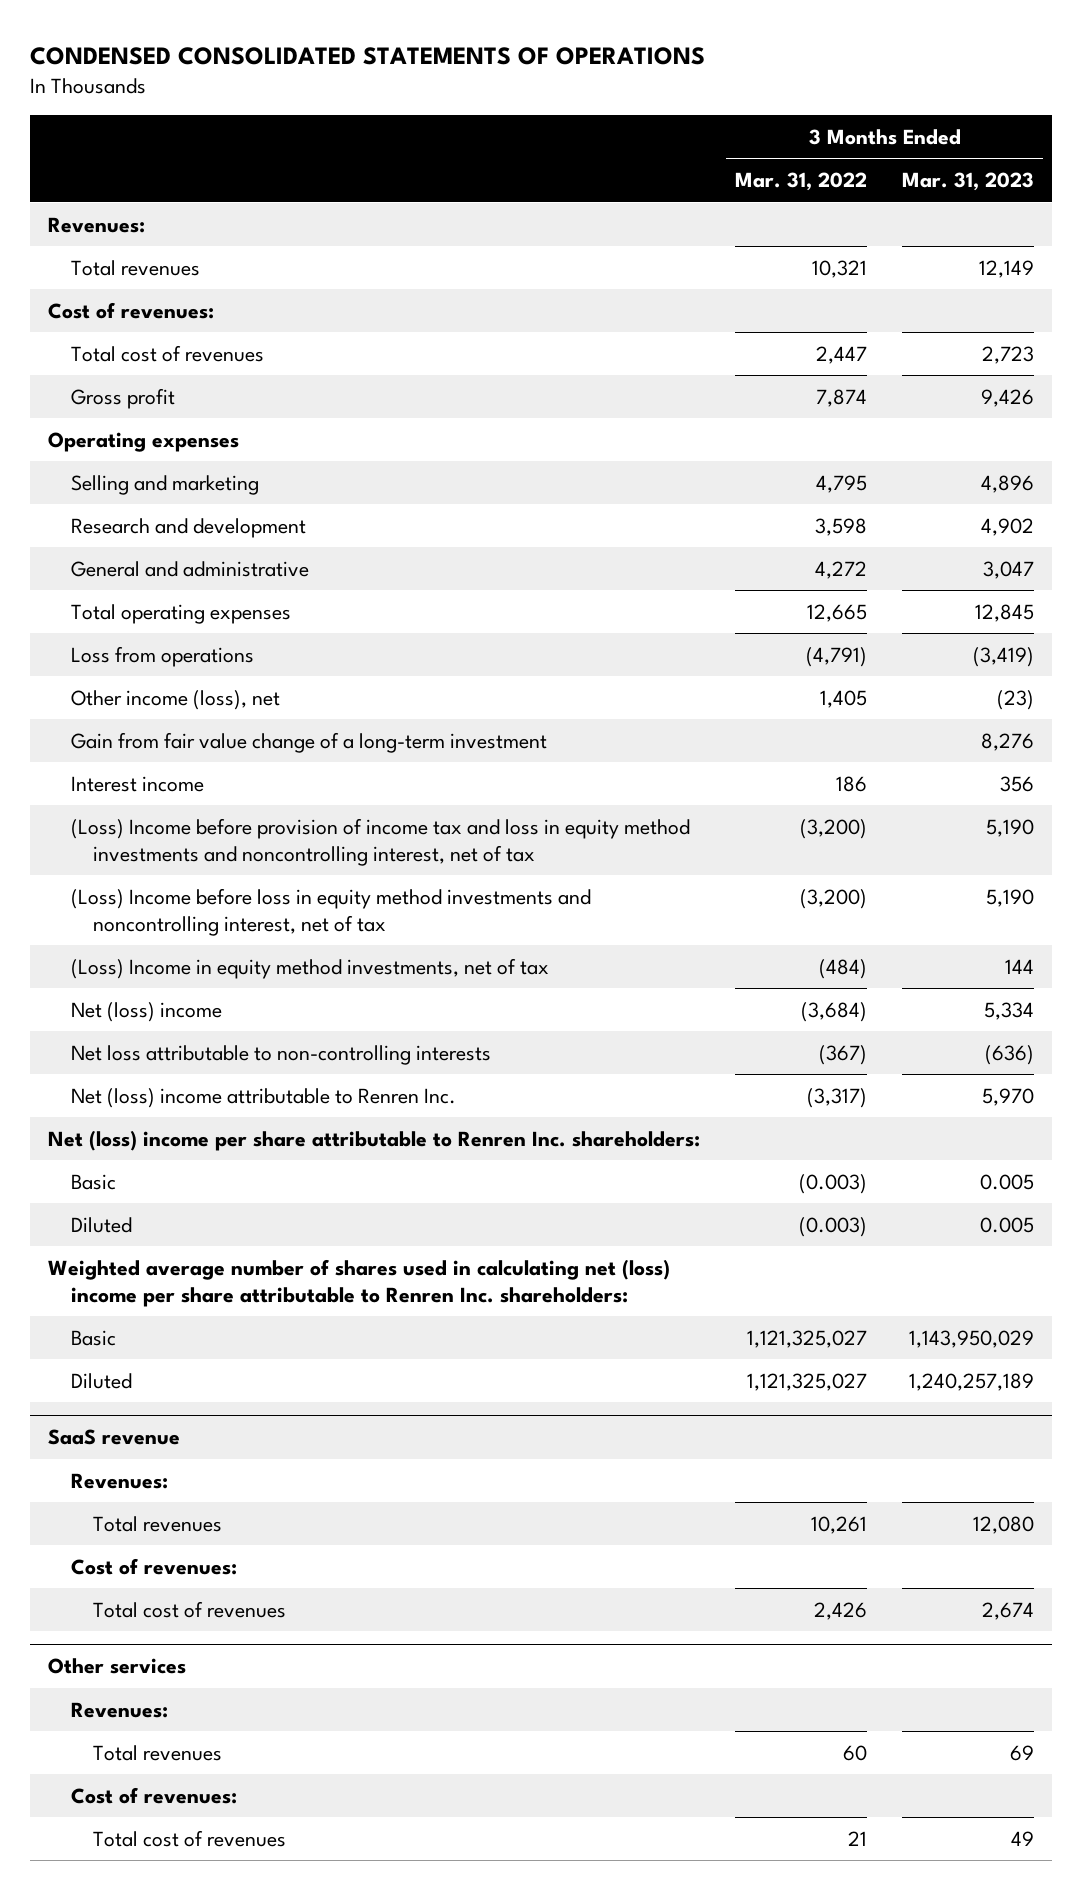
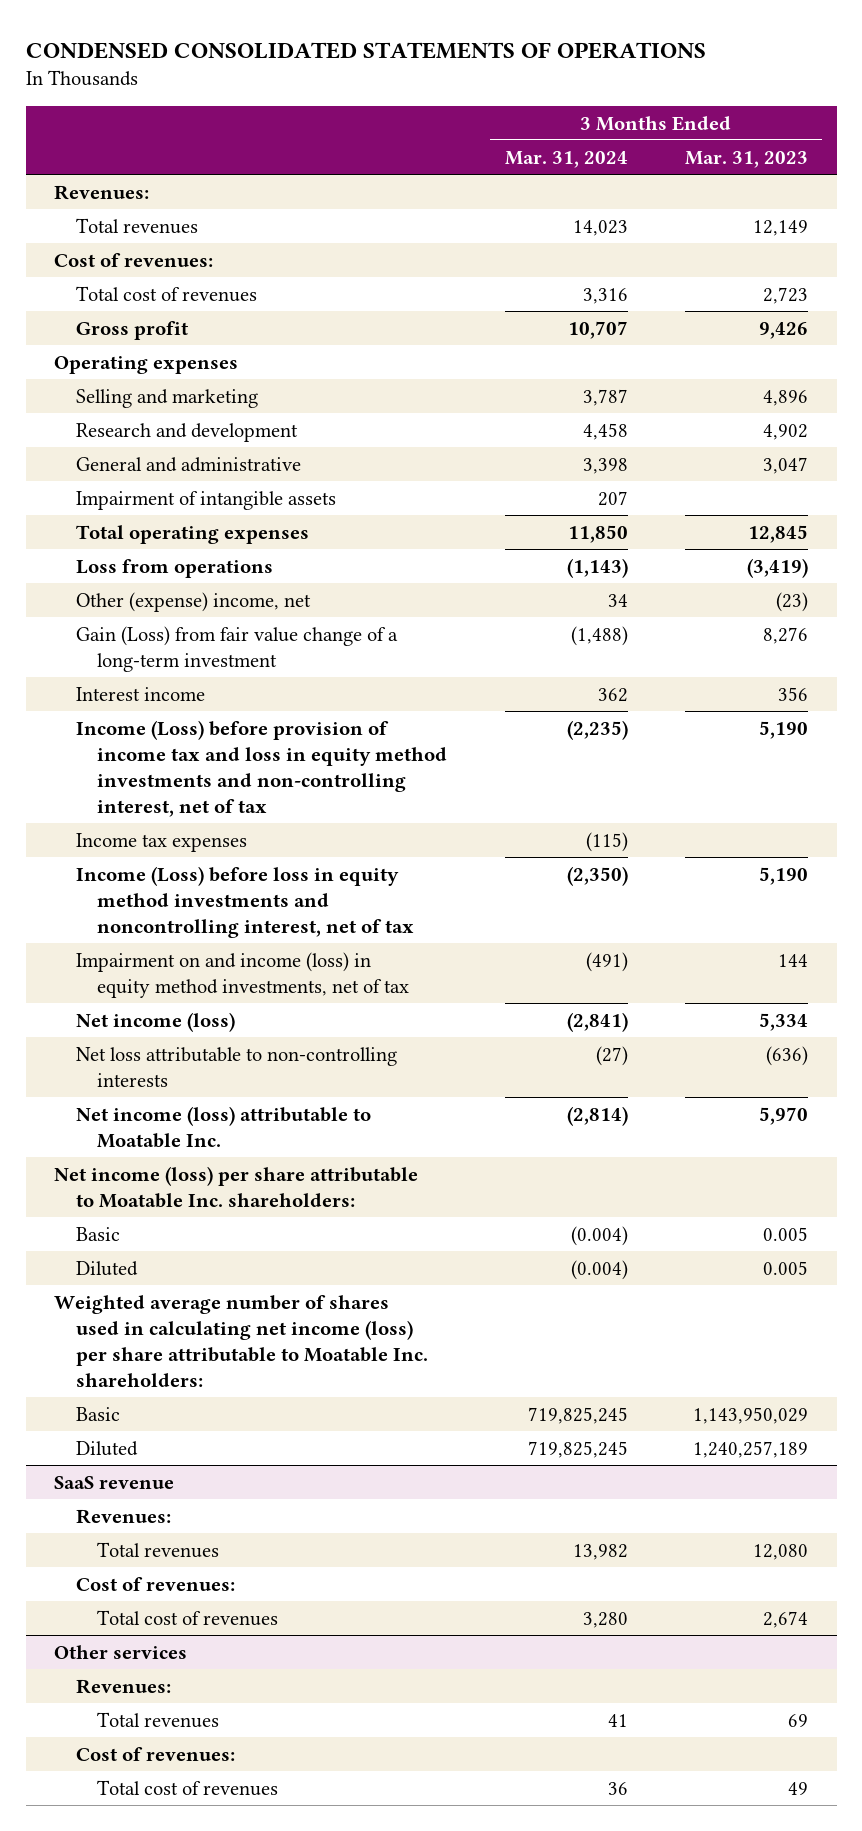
[734,172,867,192] Mar. 31, 2022 -> none
none -> [504,150,628,168] Mar. 31, 2024
none -> [75,490,336,510] Impairment of intangible assets
[70,689,280,710] Other income (loss), net -> [75,591,311,612] Other (expense) income, net
[70,731,547,753] Gain from fair value change of a long-term investment -> [75,625,398,672] Gain (Loss) from fair value change of a long-term investment
[70,817,690,866] (Loss) Income before provision of income tax and loss in equity method investments and noncontrolling interest, net of tax -> [75,719,448,817] Income (Loss) before provision of income tax and loss in equity method investments and non-controlling interest, net of tax
none -> [75,832,247,852] Income tax expenses
[70,887,591,936] (Loss) Income before loss in equity method investments and noncontrolling interest, net of tax -> [75,865,415,938] Income (Loss) before loss in equity method investments and noncontrolling interest, net of tax
[70,957,549,979] (Loss) Income in equity method investments, net of tax -> [75,951,410,998] Impairment on and income (loss) in equity method investments, net of tax
[70,1001,222,1022] Net (loss) income -> [75,1011,235,1032] Net income (loss)
[70,1087,456,1108] Net (loss) income attributable to Renren Inc. -> [75,1105,371,1148] Net income (loss) attributable to Moatable Inc.
[47,1129,700,1151] Net (loss) income per share attributable to Renren Inc. shareholders: -> [54,1165,419,1208] Net income (loss) per share attributable to Moatable Inc. shareholders:
[47,1258,670,1307] Weighted average number of shares used in calculating net (loss) income per share attributable to Renren Inc. shareholders: -> [54,1294,428,1387] Weighted average number of shares used in calculating net income (loss) per share attributable to Moatable Inc. shareholders:

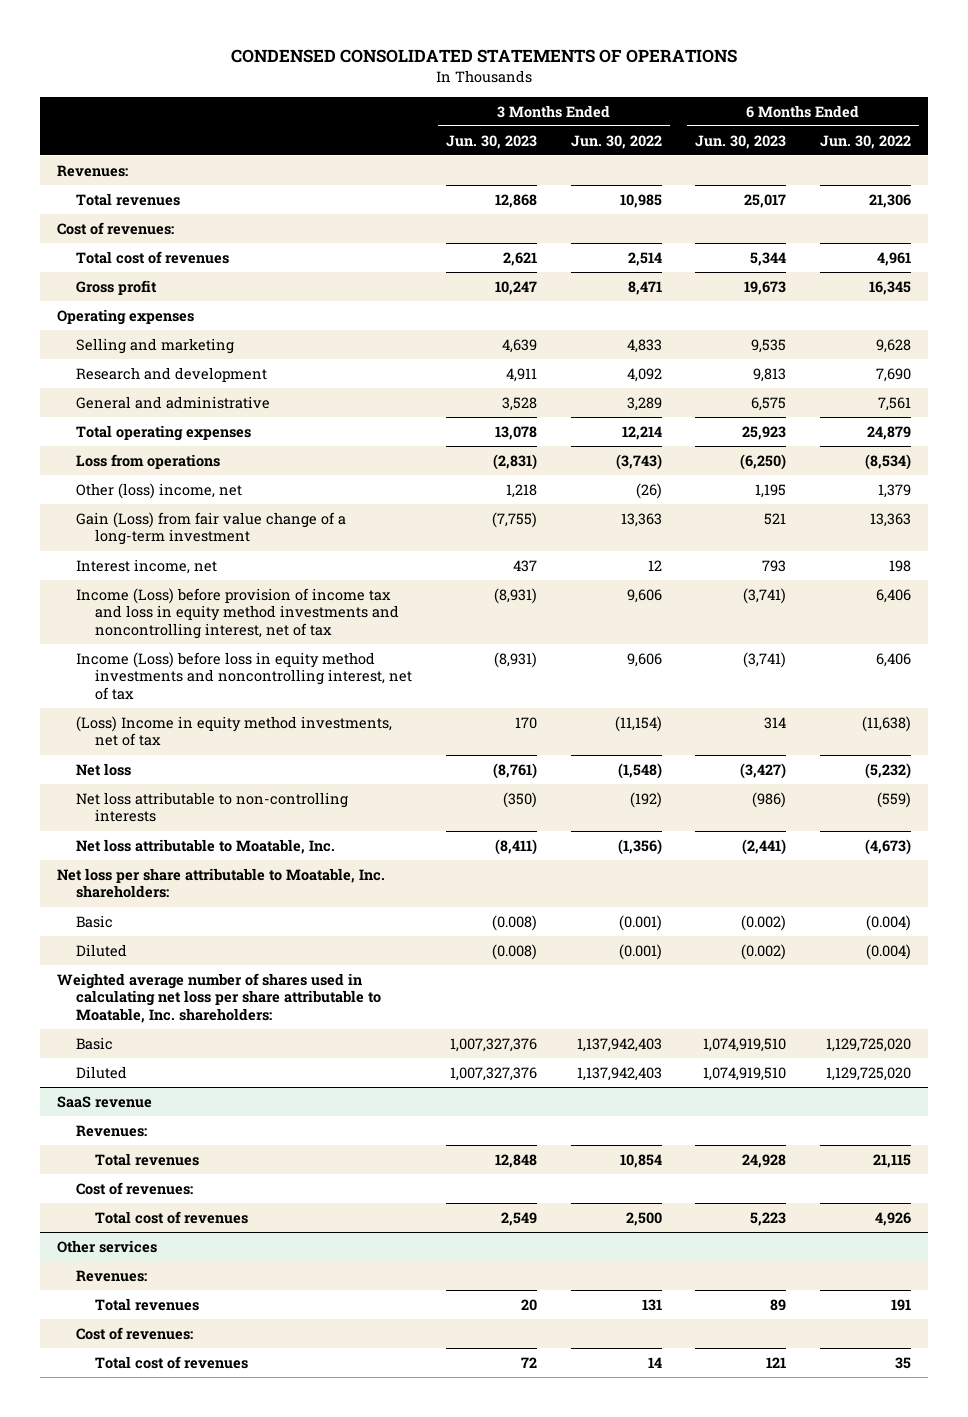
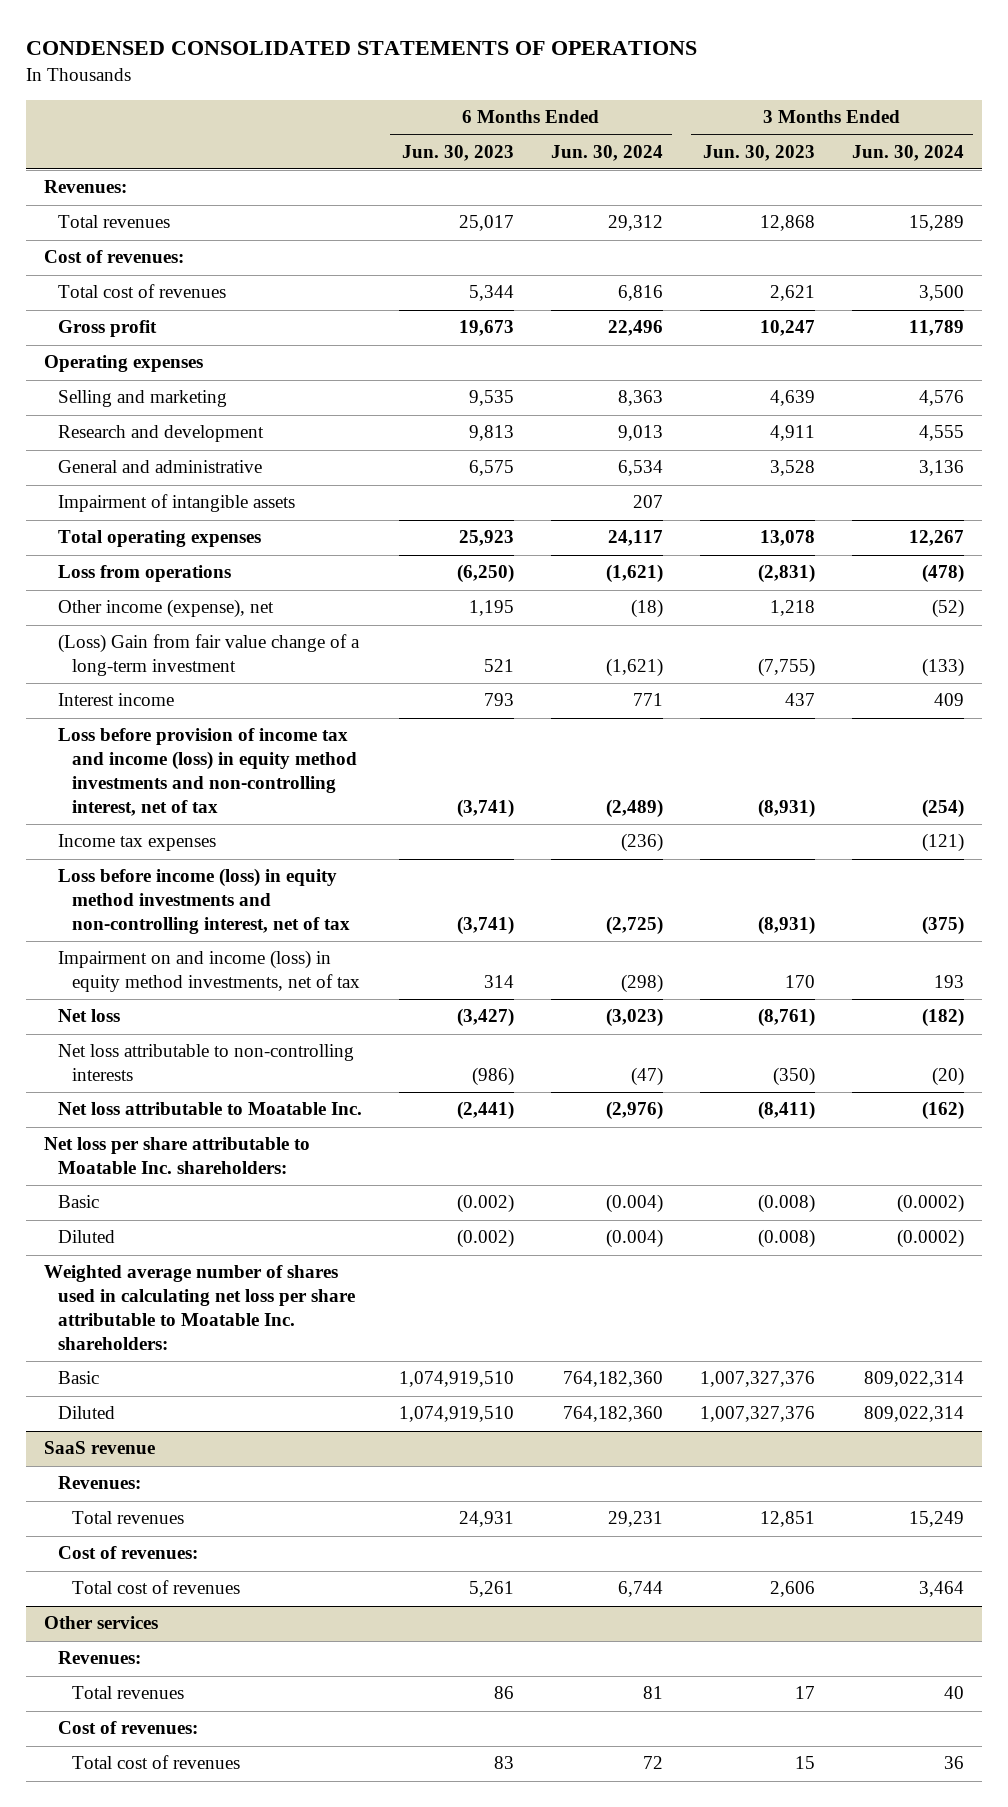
[570,134,662,149] Jun. 30, 2022 -> none
[820,134,912,149] Jun. 30, 2022 -> none
none -> [550,144,663,161] Jun. 30, 2024
none -> [851,144,964,161] Jun. 30, 2024
none -> [58,494,296,513] Impairment of intangible assets
[75,482,242,499] Other (loss) income, net -> [58,599,275,619] Other income (expense), net
[75,511,346,546] Gain (Loss) from fair value change of a long-term investment -> [58,634,361,677] (Loss) Gain from fair value change of a long-term investment
[75,558,217,574] Interest income, net -> [58,693,175,707] Interest income
[75,587,400,640] Income (Loss) before provision of income tax and loss in equity method investments and noncontrolling interest, net of tax -> [58,728,358,816] Loss before provision of income tax and income (loss) in equity method investments and non-controlling interest, net of tax
none -> [58,834,217,852] Income tax expenses
[75,651,413,701] Income (Loss) before loss in equity method investments and noncontrolling interest, net of tax -> [58,868,351,934] Loss before income (loss) in equity method investments and non-controlling interest, net of tax
[75,715,392,747] (Loss) Income in equity method investments, net of tax -> [58,950,361,993] Impairment on and income (loss) in equity method investments, net of tax
[75,838,335,854] Net loss attributable to Moatable, Inc. -> [58,1102,363,1116] Net loss attributable to Moatable Inc.
[56,867,385,899] Net loss per share attributable to Moatable, Inc. shareholders: -> [44,1137,311,1175] Net loss per share attributable to Moatable Inc. shareholders:
[56,972,381,1024] Weighted average number of shares used in calculating net loss per share attributable to Moatable, Inc. shareholders: -> [44,1265,356,1350] Weighted average number of shares used in calculating net loss per share attributable to Moatable Inc. shareholders:
[494,1153,537,1168] 12,848 -> [759,1511,815,1528] 12,851
[742,1153,787,1168] 24,928 -> [459,1511,515,1528] 24,931
[500,1211,537,1226] 2,549 -> [769,1581,815,1598] 2,606
[750,1211,787,1226] 5,223 -> [469,1581,515,1598] 5,261
[520,1298,537,1311] 20 -> [794,1686,815,1700] 17
[770,1298,787,1311] 89 -> [494,1686,515,1700] 86
[520,1356,537,1368] 72 -> [794,1756,815,1770] 15
[766,1356,787,1368] 121 -> [494,1756,515,1770] 83

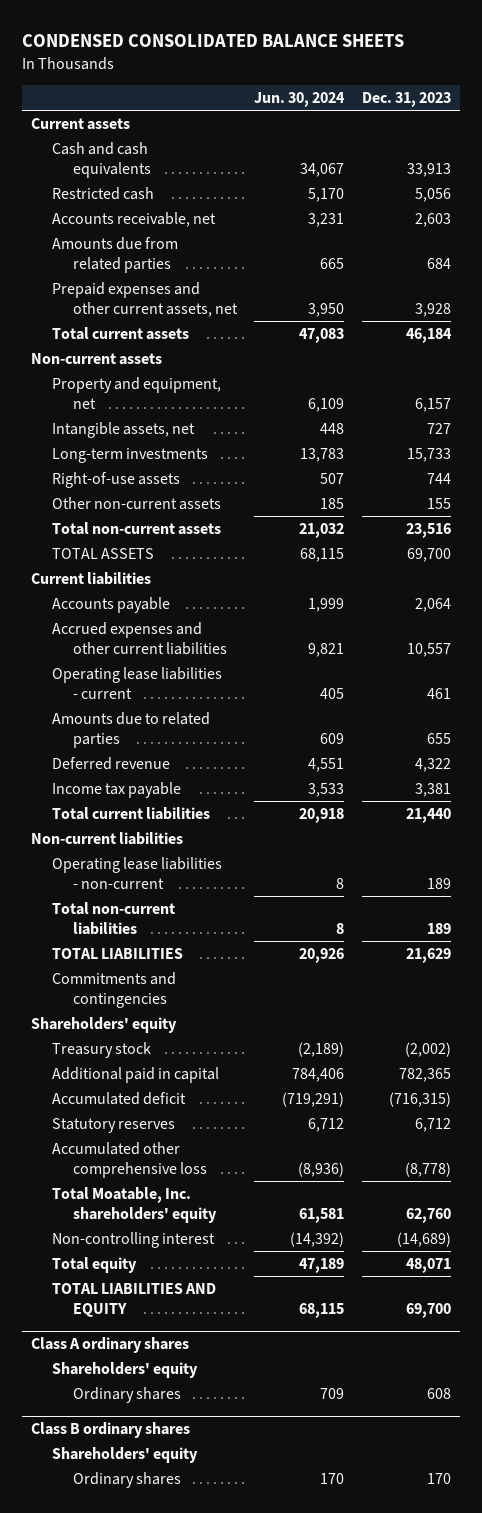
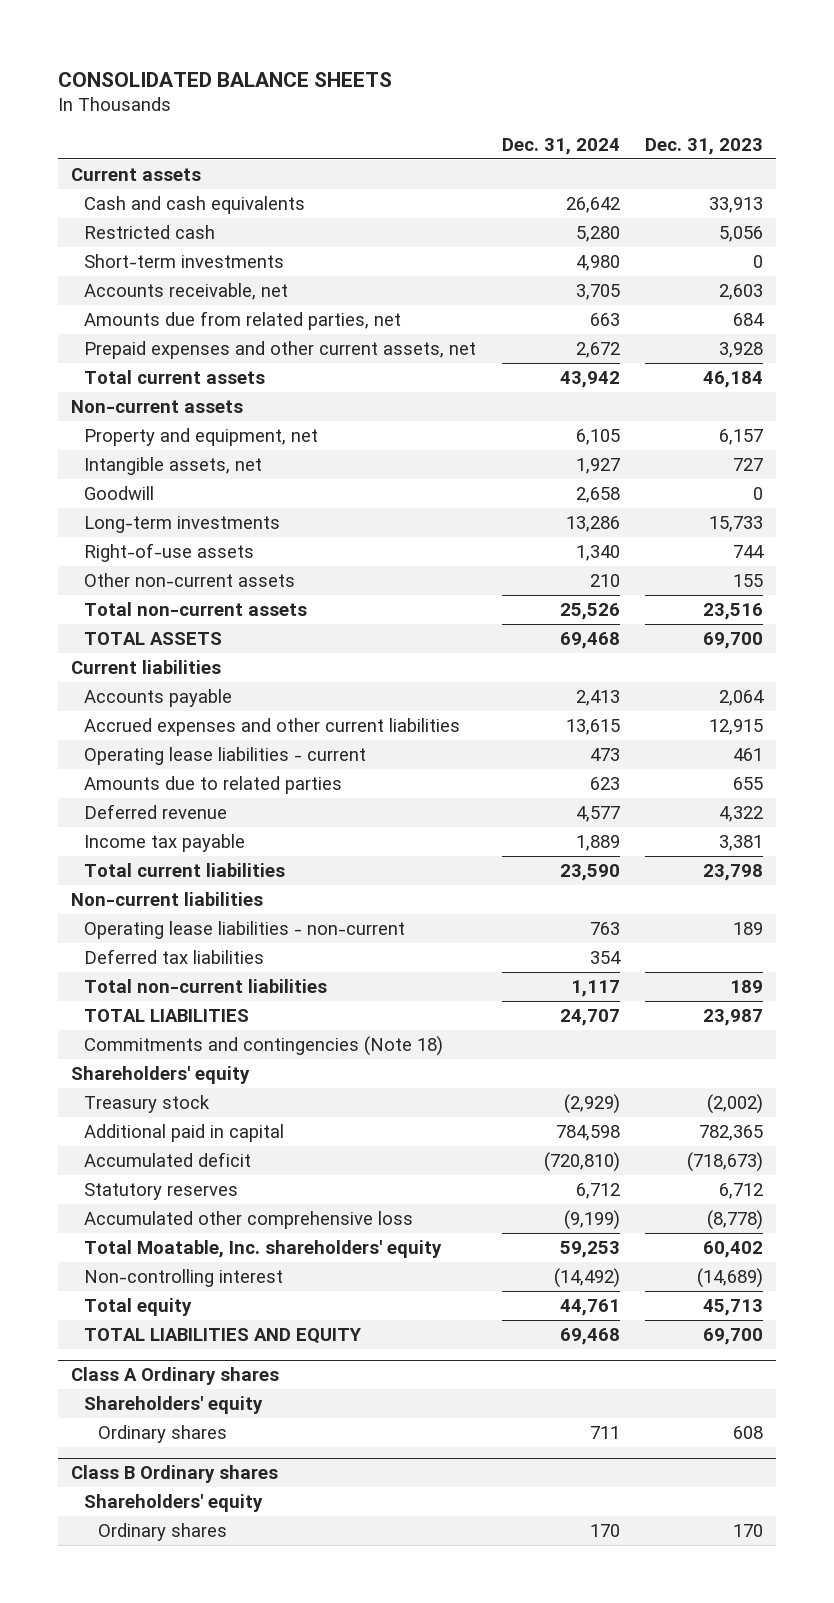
[22,34,405,48] CONDENSED CONSOLIDATED BALANCE SHEETS -> [57,71,392,87] CONSOLIDATED BALANCE SHEETS
[254,92,346,108] Jun. 30, 2024 -> none
none -> [501,137,620,155] Dec. 31, 2024
none -> [84,253,285,268] Short-term investments
[51,236,178,273] Amounts due from related parties -> [84,310,402,330] Amounts due from related parties, net
none -> [84,485,155,500] Goodwill
[406,642,451,657] 10,557 -> [708,718,763,735] 12,915
[405,807,451,823] 21,440 -> [702,863,763,881] 23,798
none -> [84,948,265,964] Deferred tax liabilities
[405,947,451,963] 21,629 -> [702,1008,763,1026] 23,987
[51,971,176,1008] Commitments and contingencies -> [84,1035,444,1056] Commitments and contingencies (Note 18)
[388,1091,451,1107] (716,315) -> [686,1151,763,1172] (718,673)
[405,1207,451,1223] 62,760 -> [702,1240,763,1258] 60,402
[405,1257,451,1273] 48,071 -> [702,1298,763,1316] 45,713
[30,1336,189,1353] Class A ordinary shares -> [70,1367,279,1386] Class A Ordinary shares
[30,1421,190,1438] Class B ordinary shares -> [70,1465,278,1484] Class B Ordinary shares

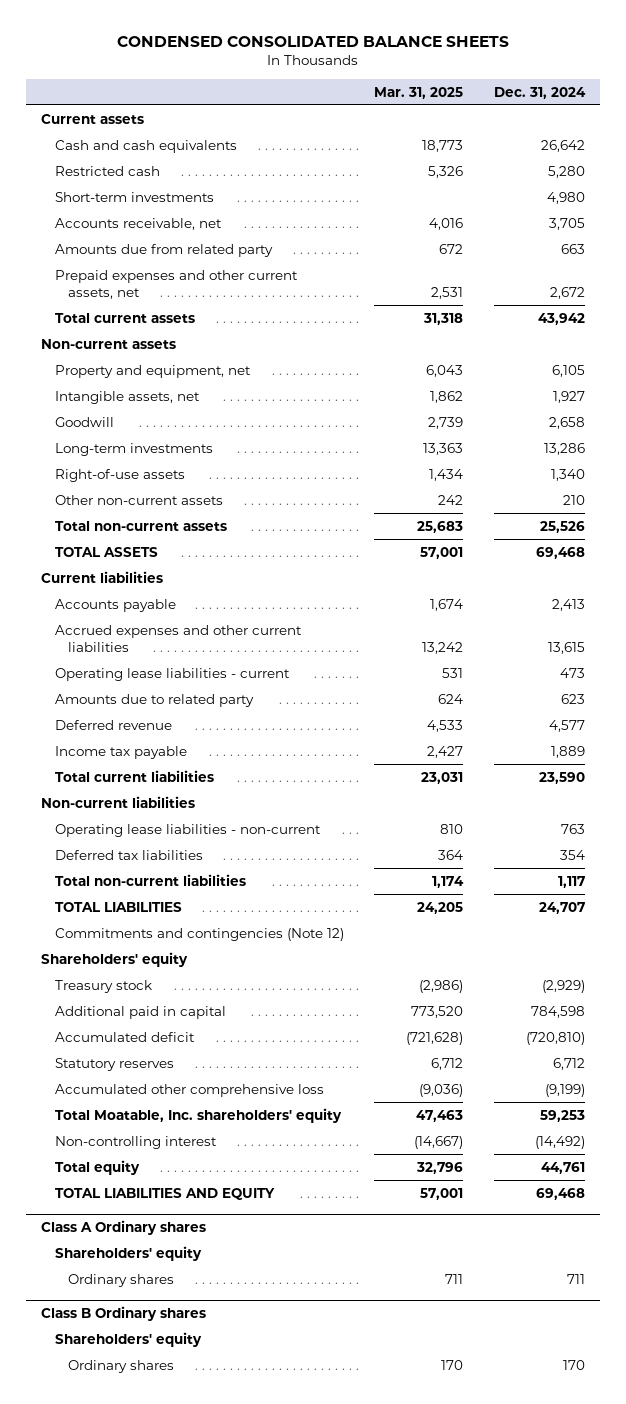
[57,71,392,87] CONSOLIDATED BALANCE SHEETS -> [117,35,510,47] CONDENSED CONSOLIDATED BALANCE SHEETS
[644,137,763,155] Dec. 31, 2023 -> none
none -> [374,86,464,99] Mar. 31, 2025
[84,310,402,330] Amounts due from related parties, net -> [54,243,273,257] Amounts due from related party
[84,775,343,794] Amounts due to related parties -> [54,693,254,707] Amounts due to related party
[84,1035,444,1056] Commitments and contingencies (Note 18) -> [54,927,344,941] Commitments and contingencies (Note 12)

